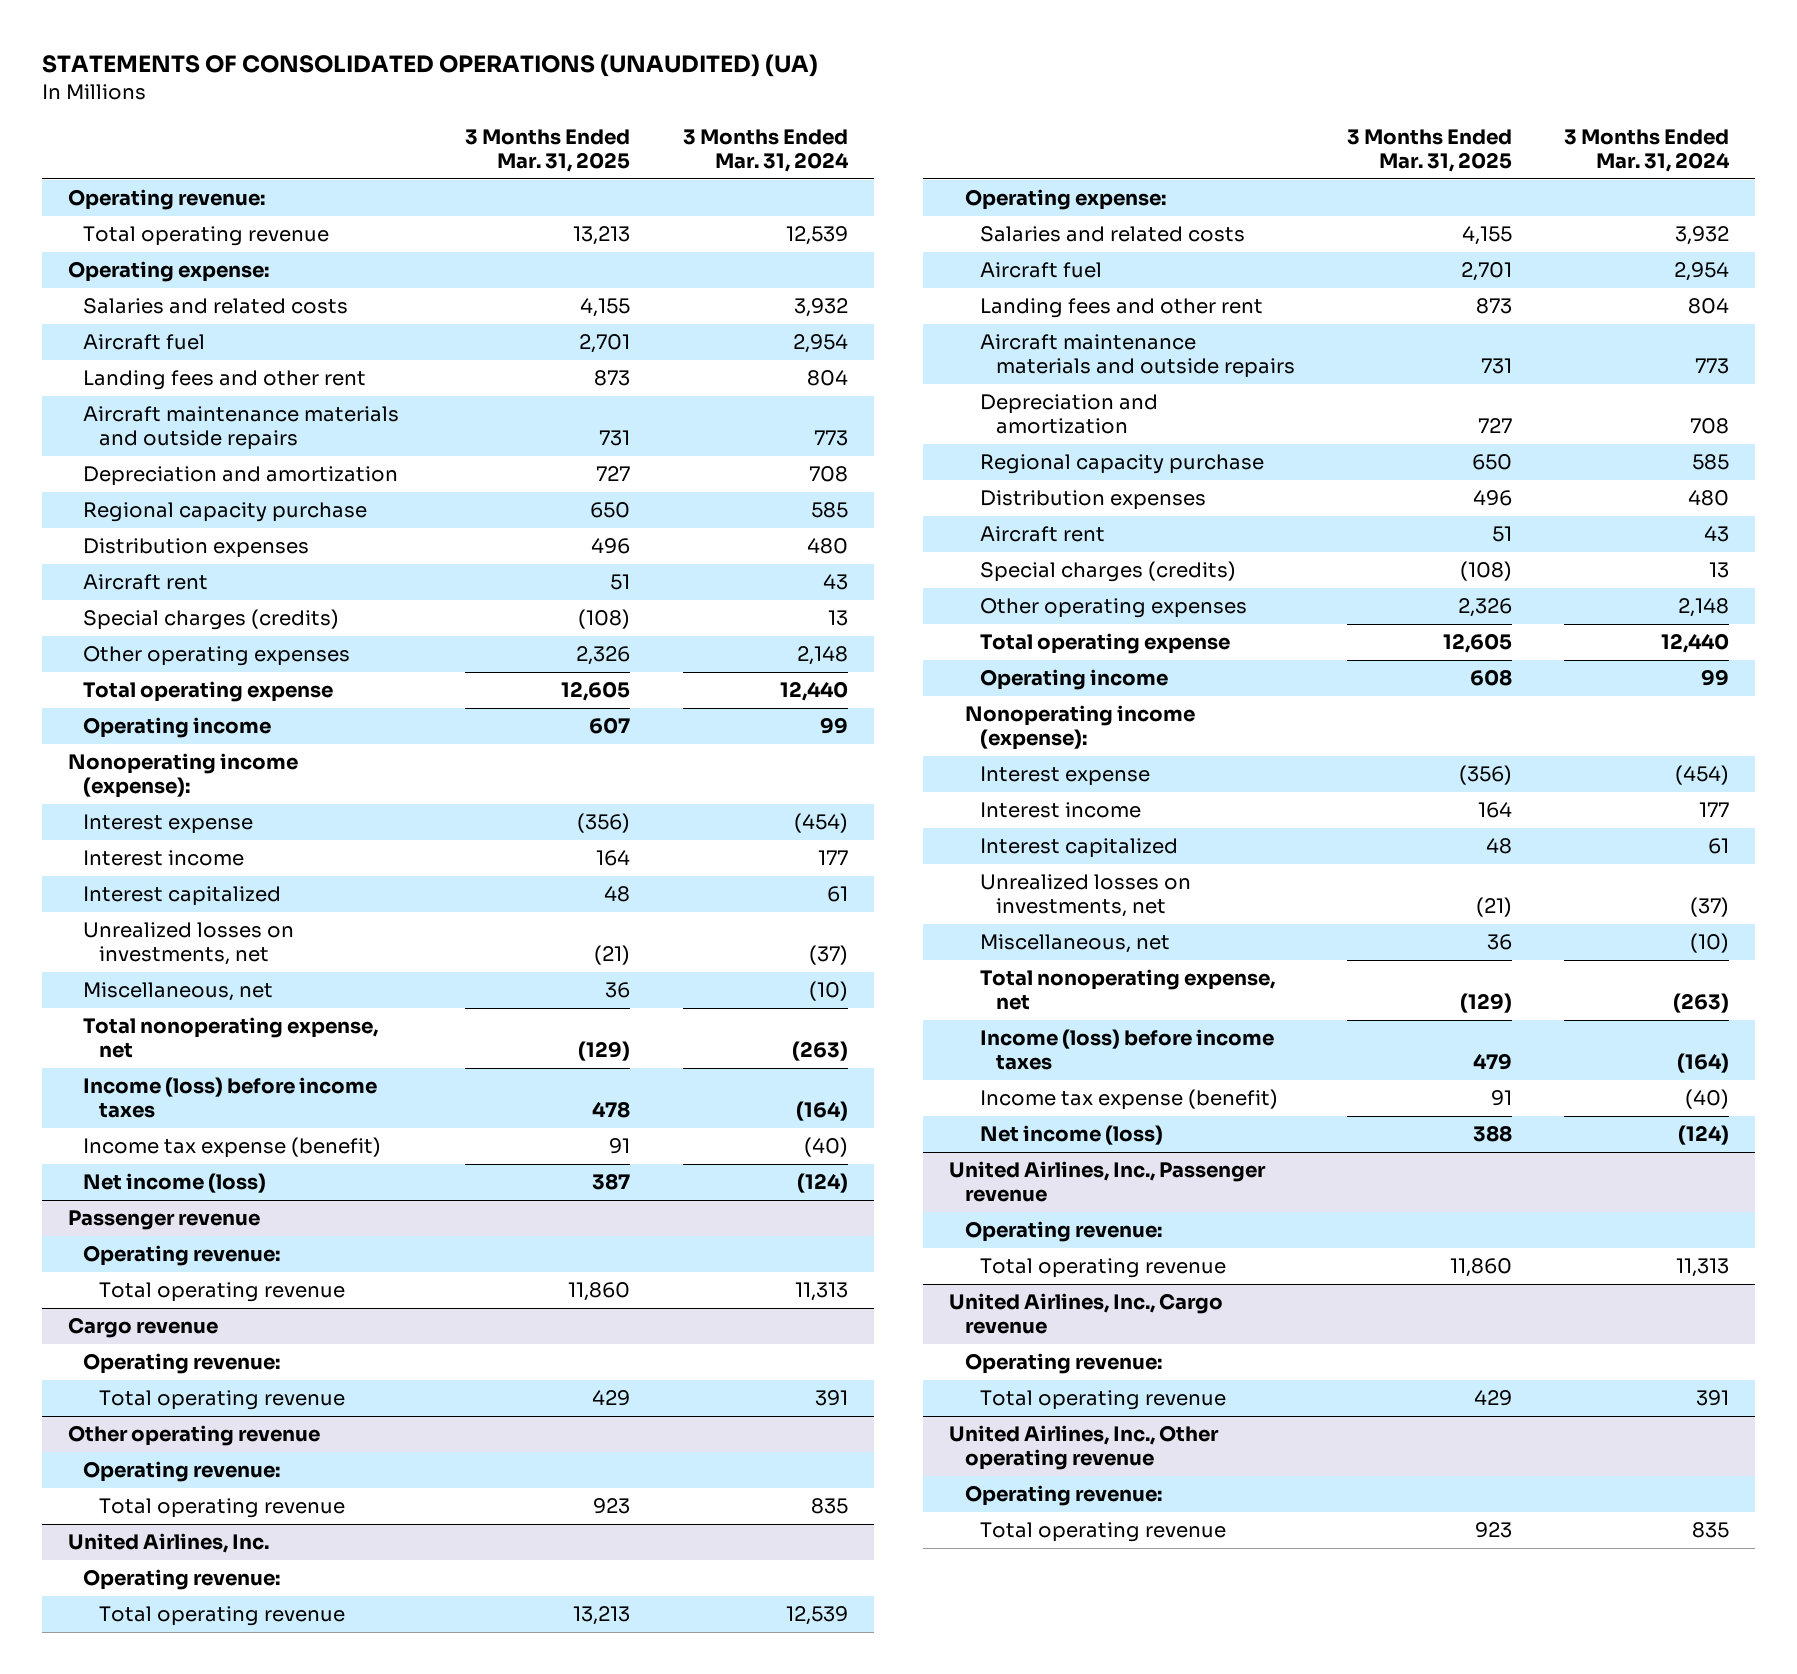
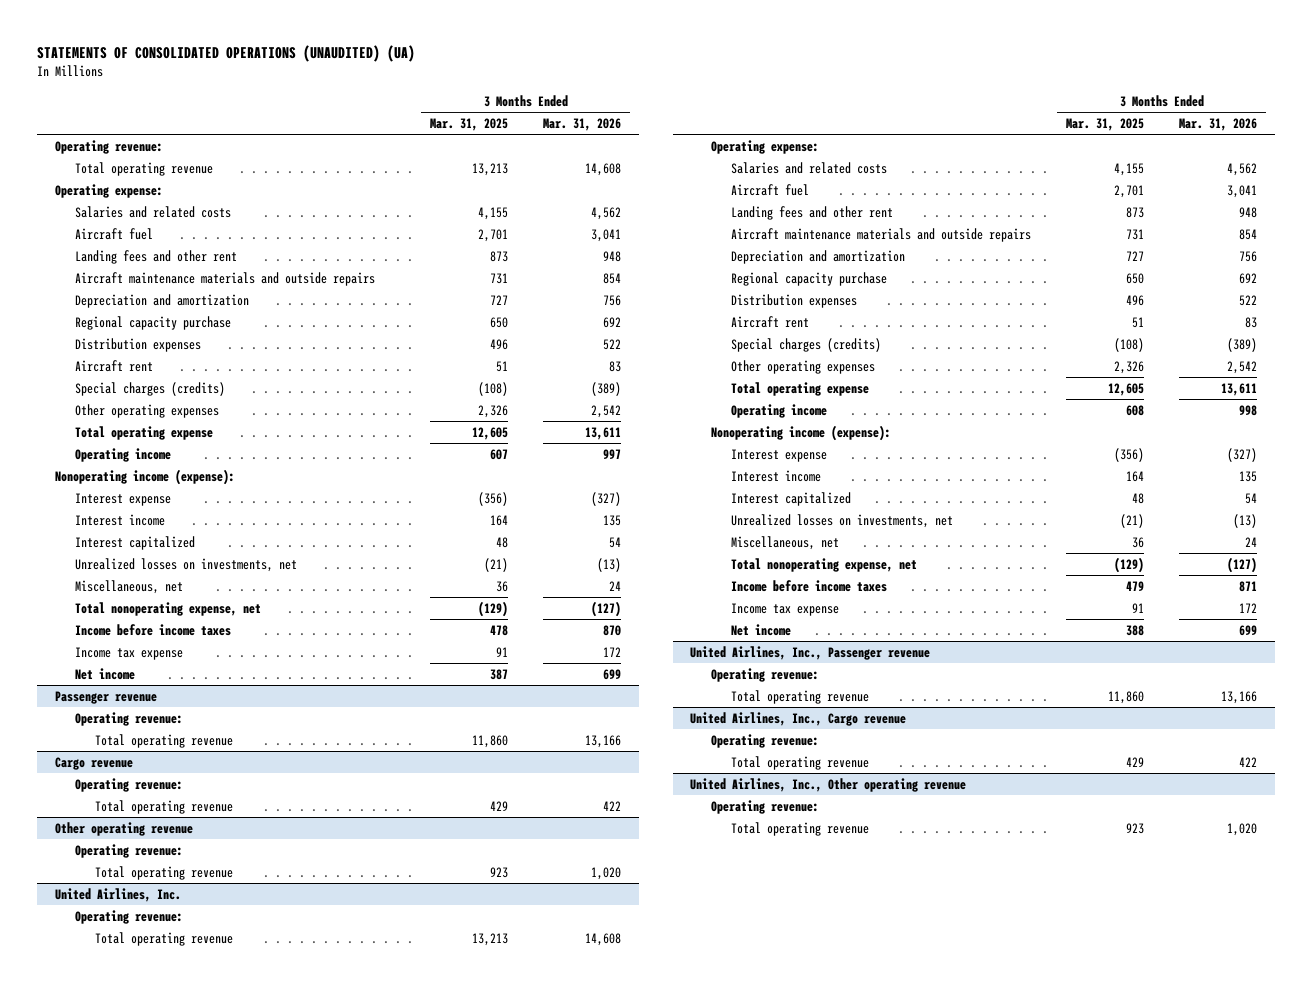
[682,128,849,173] 3 Months Ended Mar. 31, 2024 -> none
none -> [543,117,622,131] Mar. 31, 2026
[83,1077,378,1119] Income (loss) before income taxes -> [74,623,231,636] Income before income taxes
[83,1137,382,1159] Income tax expense (benefit) -> [74,646,183,660] Income tax expense
[83,1173,267,1194] Net income (loss) -> [74,667,135,680] Net income
[980,1029,1275,1071] Income (loss) before income taxes -> [730,579,887,592] Income before income taxes
[980,1089,1279,1111] Income tax expense (benefit) -> [730,602,839,616] Income tax expense
[980,1125,1164,1146] Net income (loss) -> [730,623,791,636] Net income

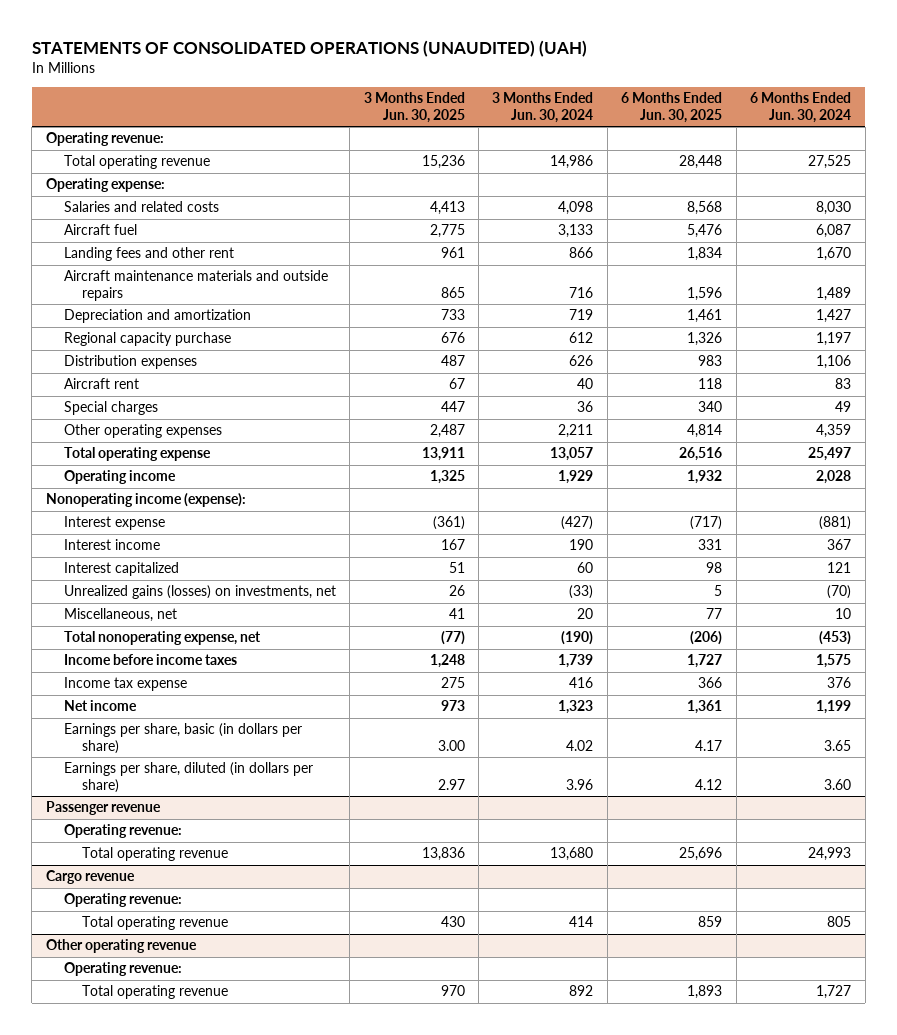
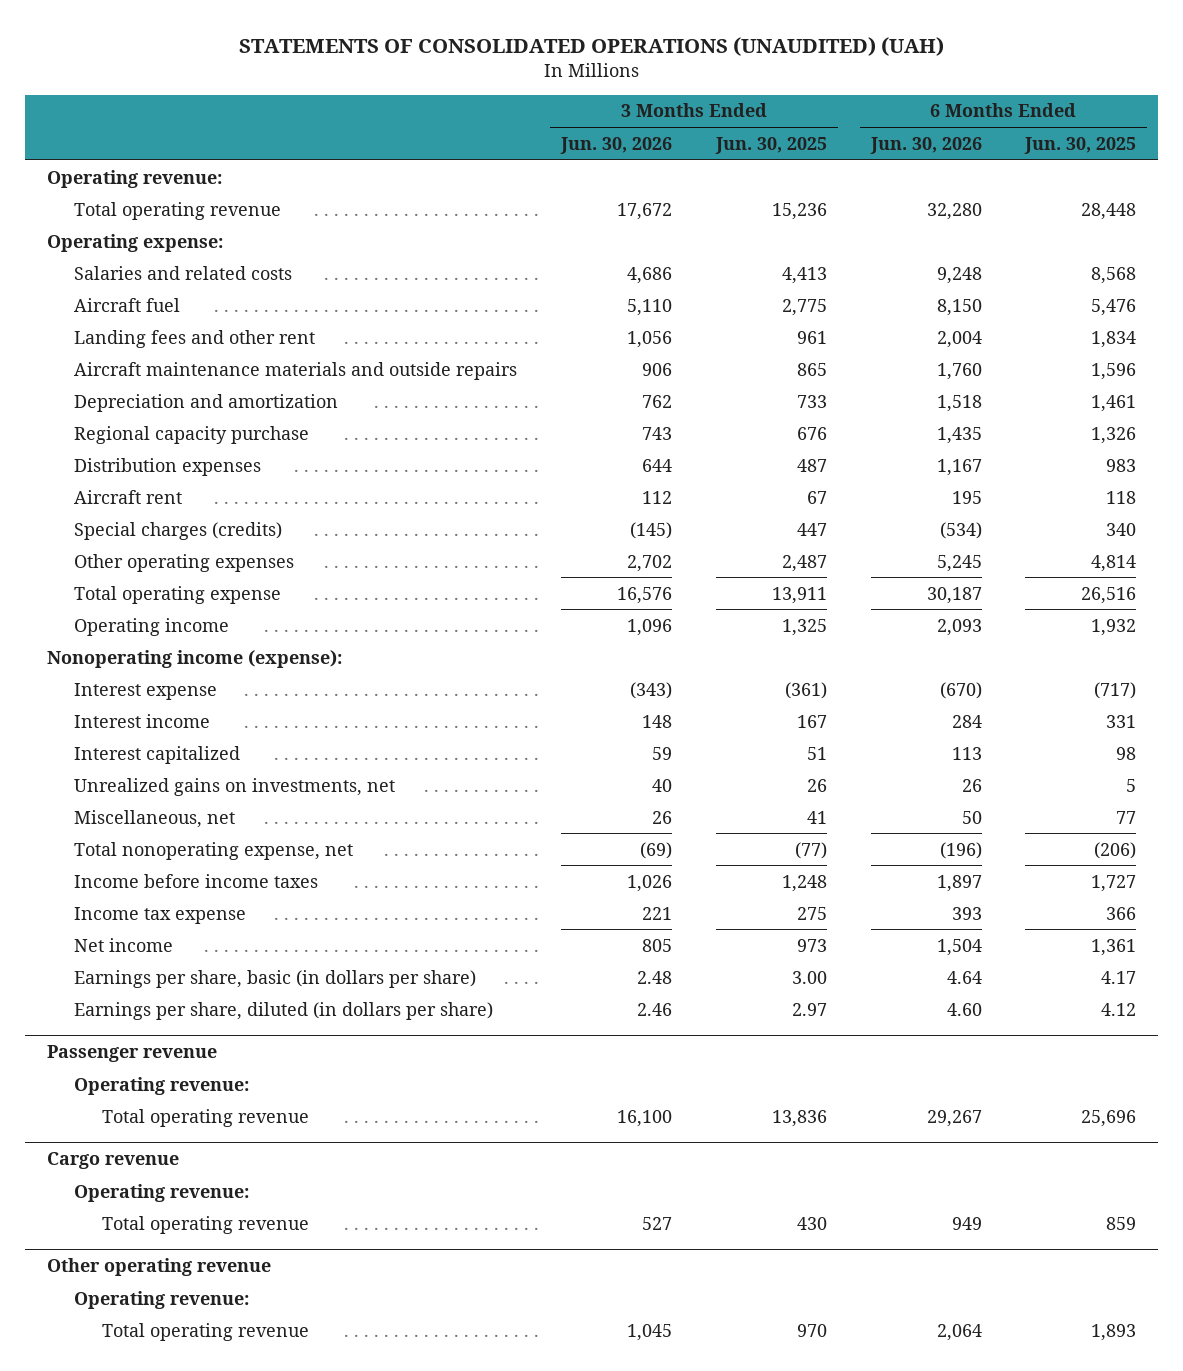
[492,92,594,124] 3 Months Ended Jun. 30, 2024 -> none
[750,92,852,124] 6 Months Ended Jun. 30, 2024 -> none
none -> [560,136,673,154] Jun. 30, 2026
none -> [869,136,982,154] Jun. 30, 2026
[63,401,158,416] Special charges -> [74,521,283,540] Special charges (credits)
[63,585,336,600] Unrealized gains (losses) on investments, net -> [74,777,396,796] Unrealized gains on investments, net

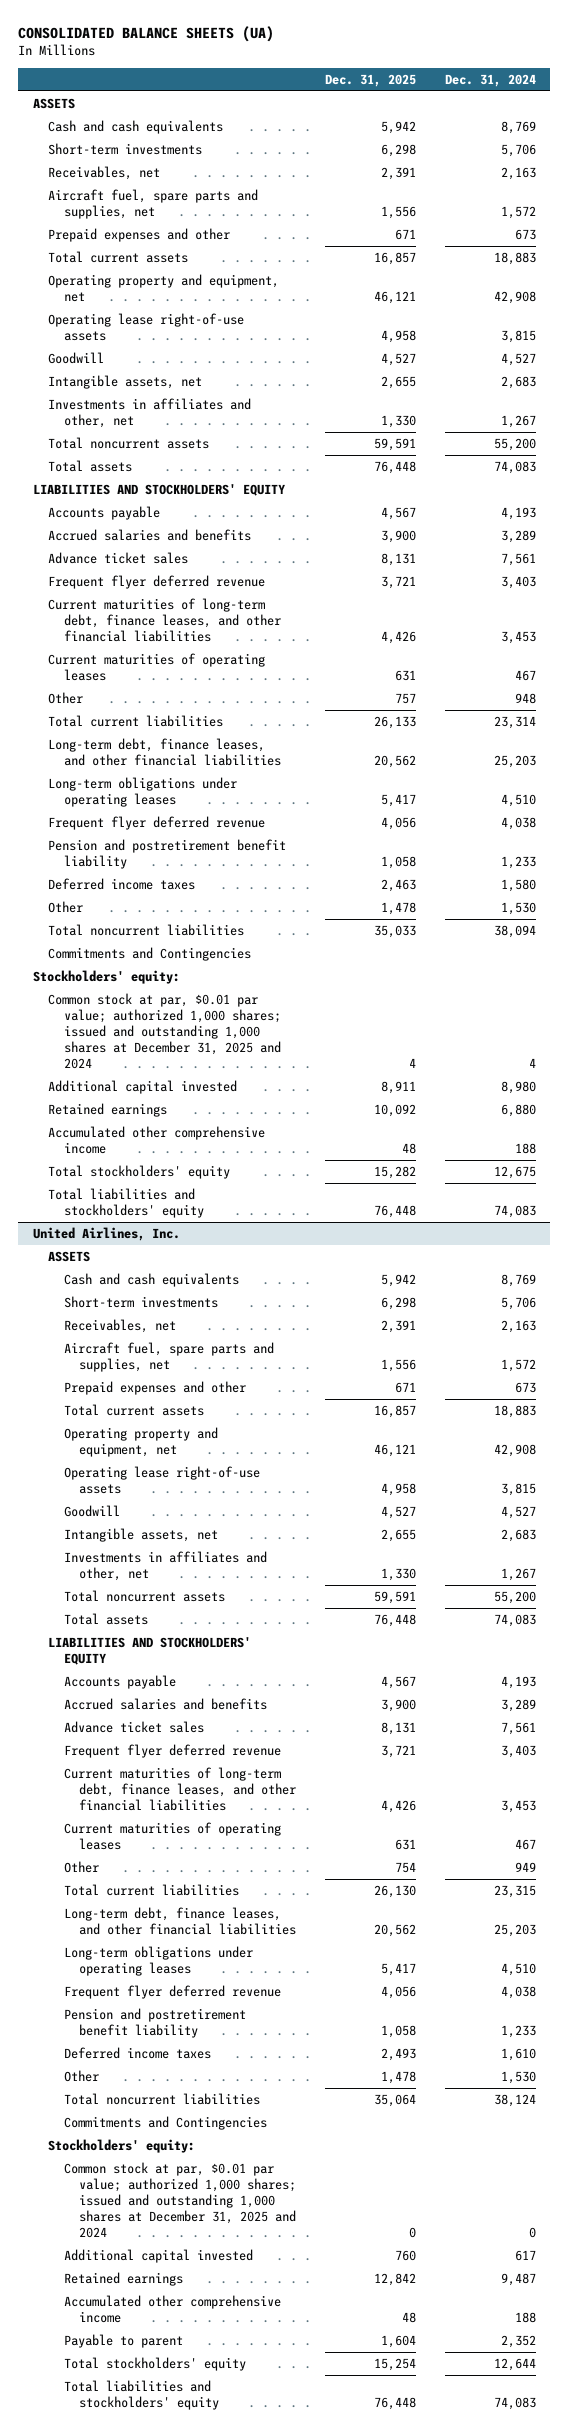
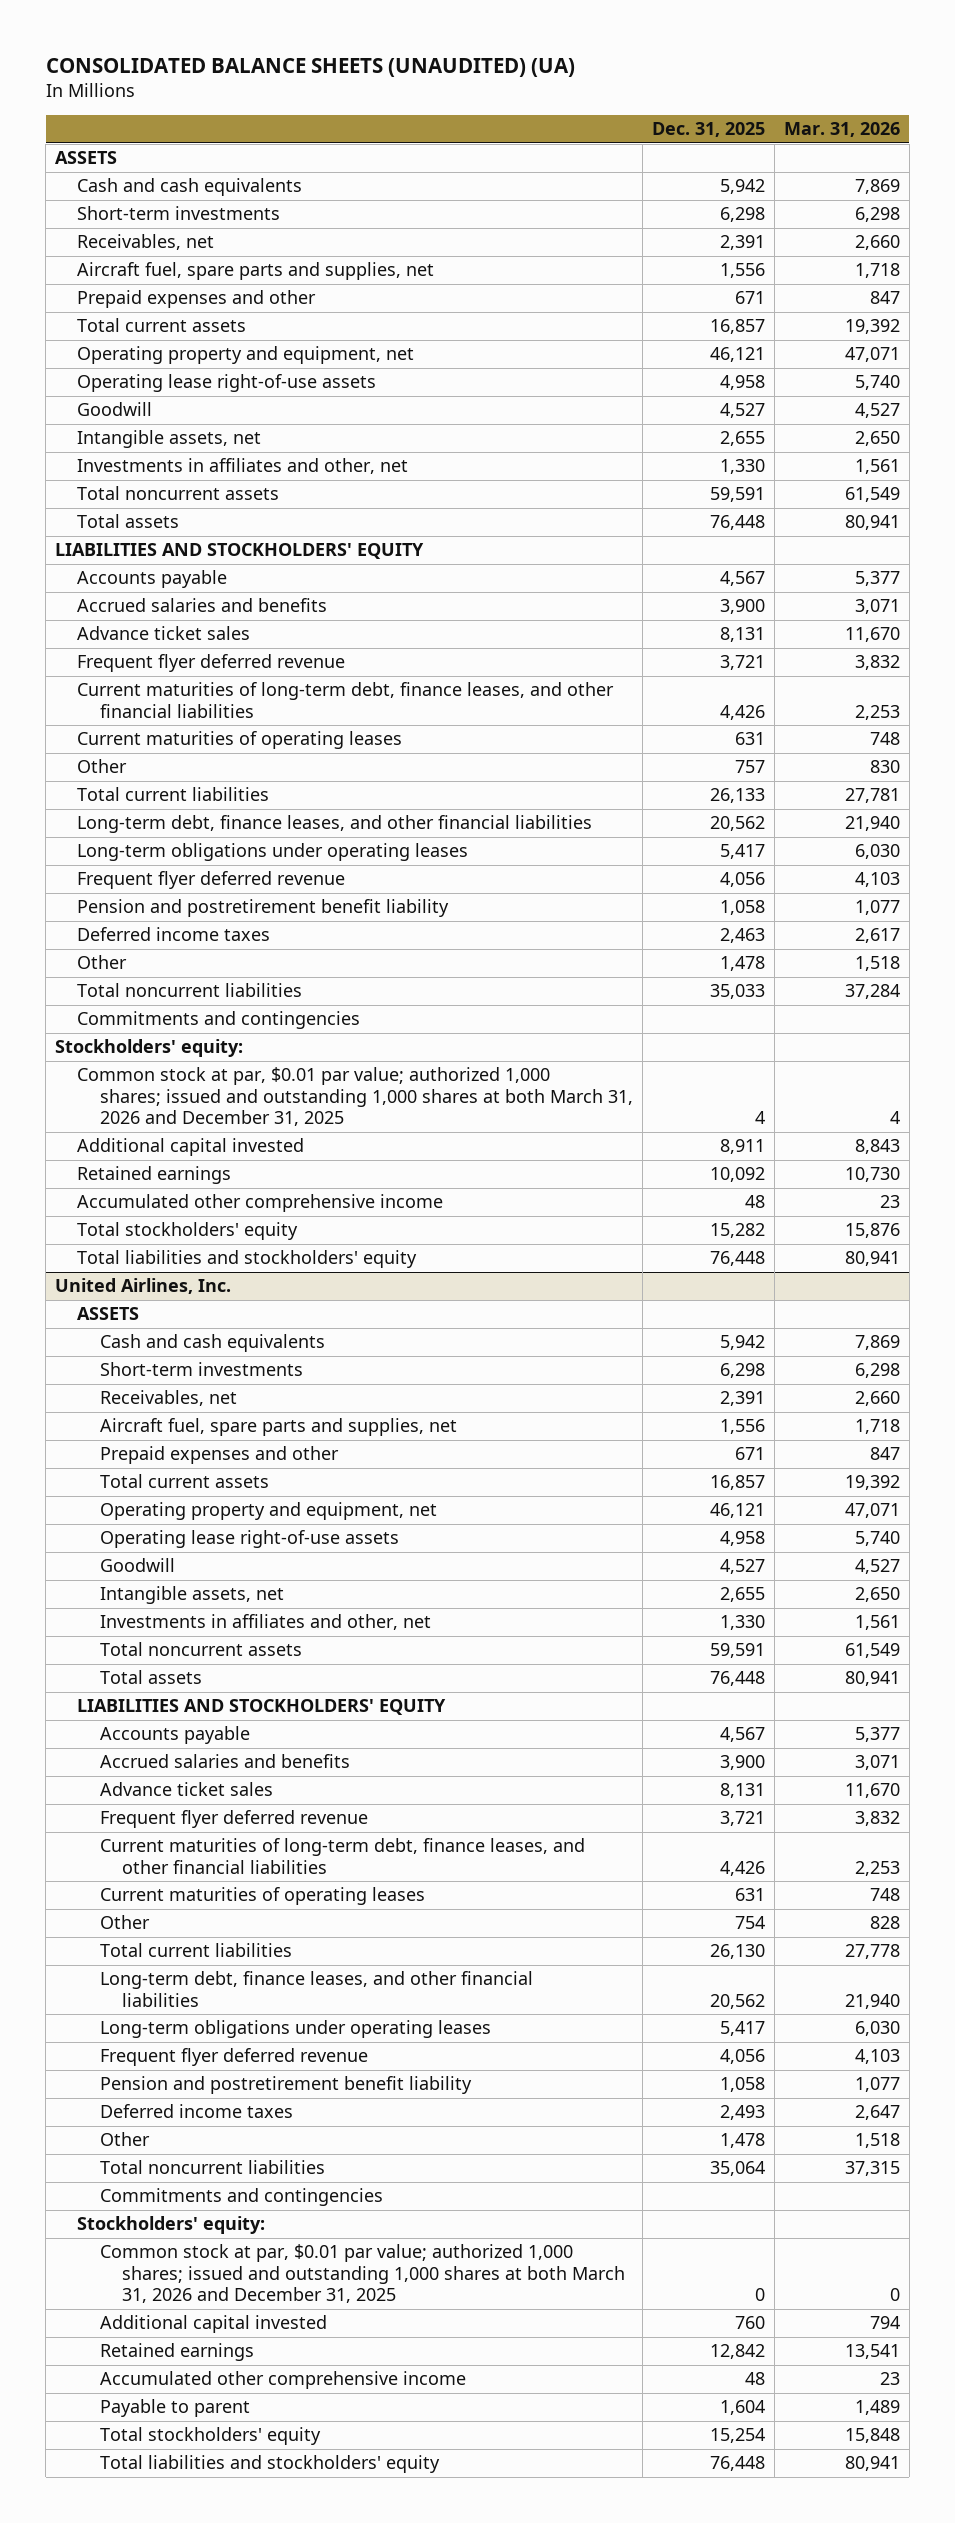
[18,26,275,43] CONSOLIDATED BALANCE SHEETS (UA) -> [45,58,575,78] CONSOLIDATED BALANCE SHEETS (UNAUDITED) (UA)
[444,74,536,88] Dec. 31, 2024 -> none
none -> [783,122,900,138] Mar. 31, 2026
[48,946,252,961] Commitments and Contingencies -> [77,1011,361,1030] Commitments and contingencies
[48,992,281,1070] Common stock at par, $0.01 par value; authorized 1,000 shares; issued and outstanding 1,000 shares at December 31, 2025 and 2024 -> [77,1067,633,1127] Common stock at par, $0.01 par value; authorized 1,000 shares; issued and outstanding 1,000 shares at both March 31, 2026 and December 31, 2025
[63,2115,267,2130] Commitments and Contingencies -> [99,2188,383,2207] Commitments and contingencies
[63,2161,297,2239] Common stock at par, $0.01 par value; authorized 1,000 shares; issued and outstanding 1,000 shares at December 31, 2025 and 2024 -> [99,2244,625,2304] Common stock at par, $0.01 par value; authorized 1,000 shares; issued and outstanding 1,000 shares at both March 31, 2026 and December 31, 2025

